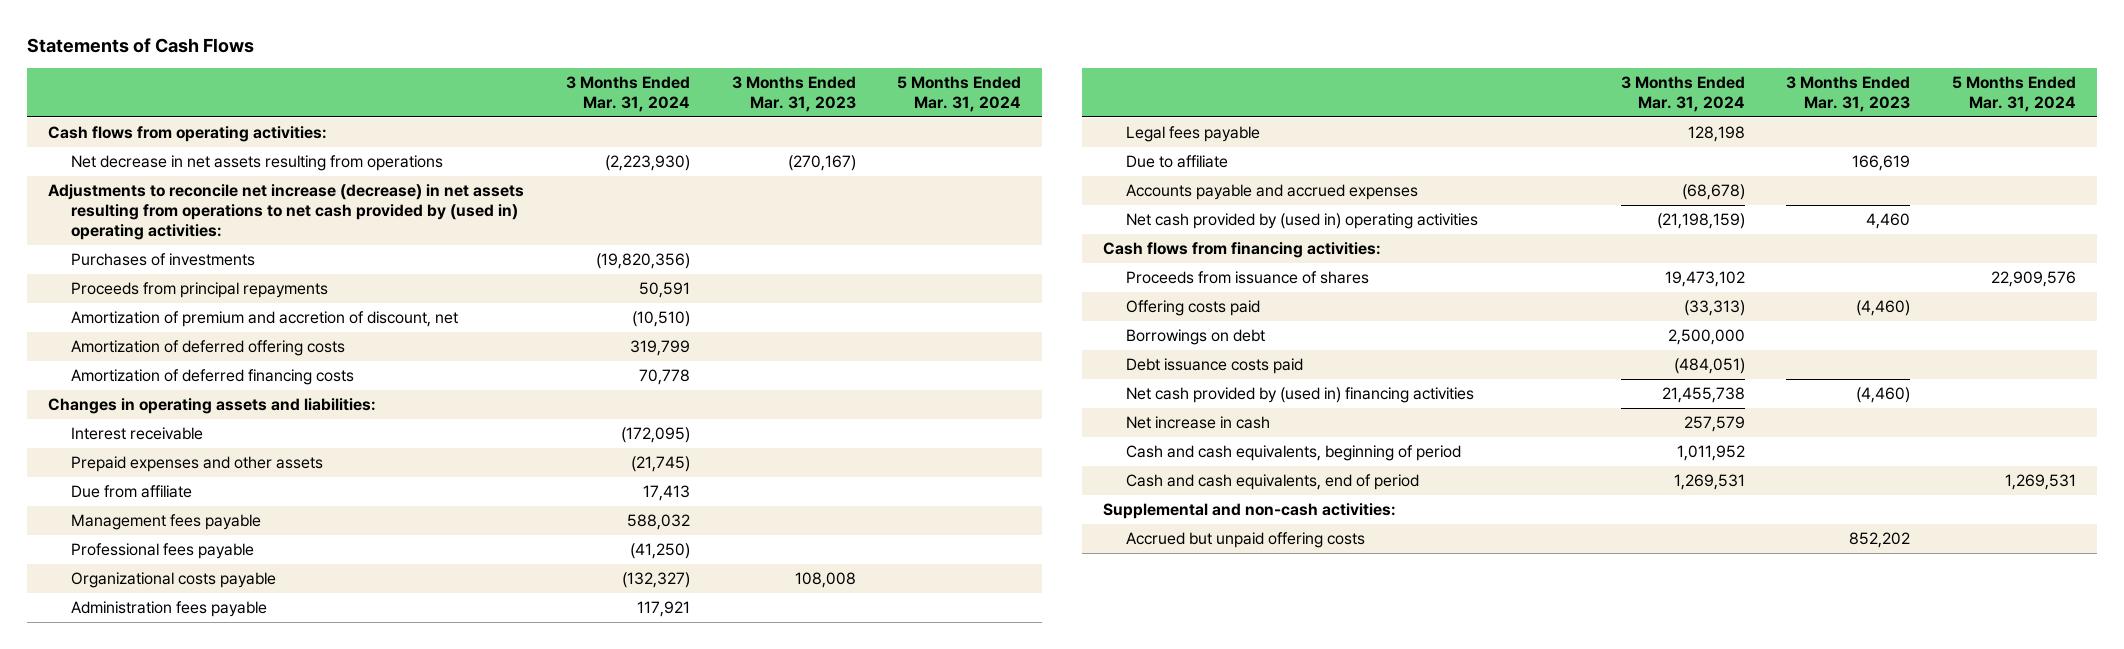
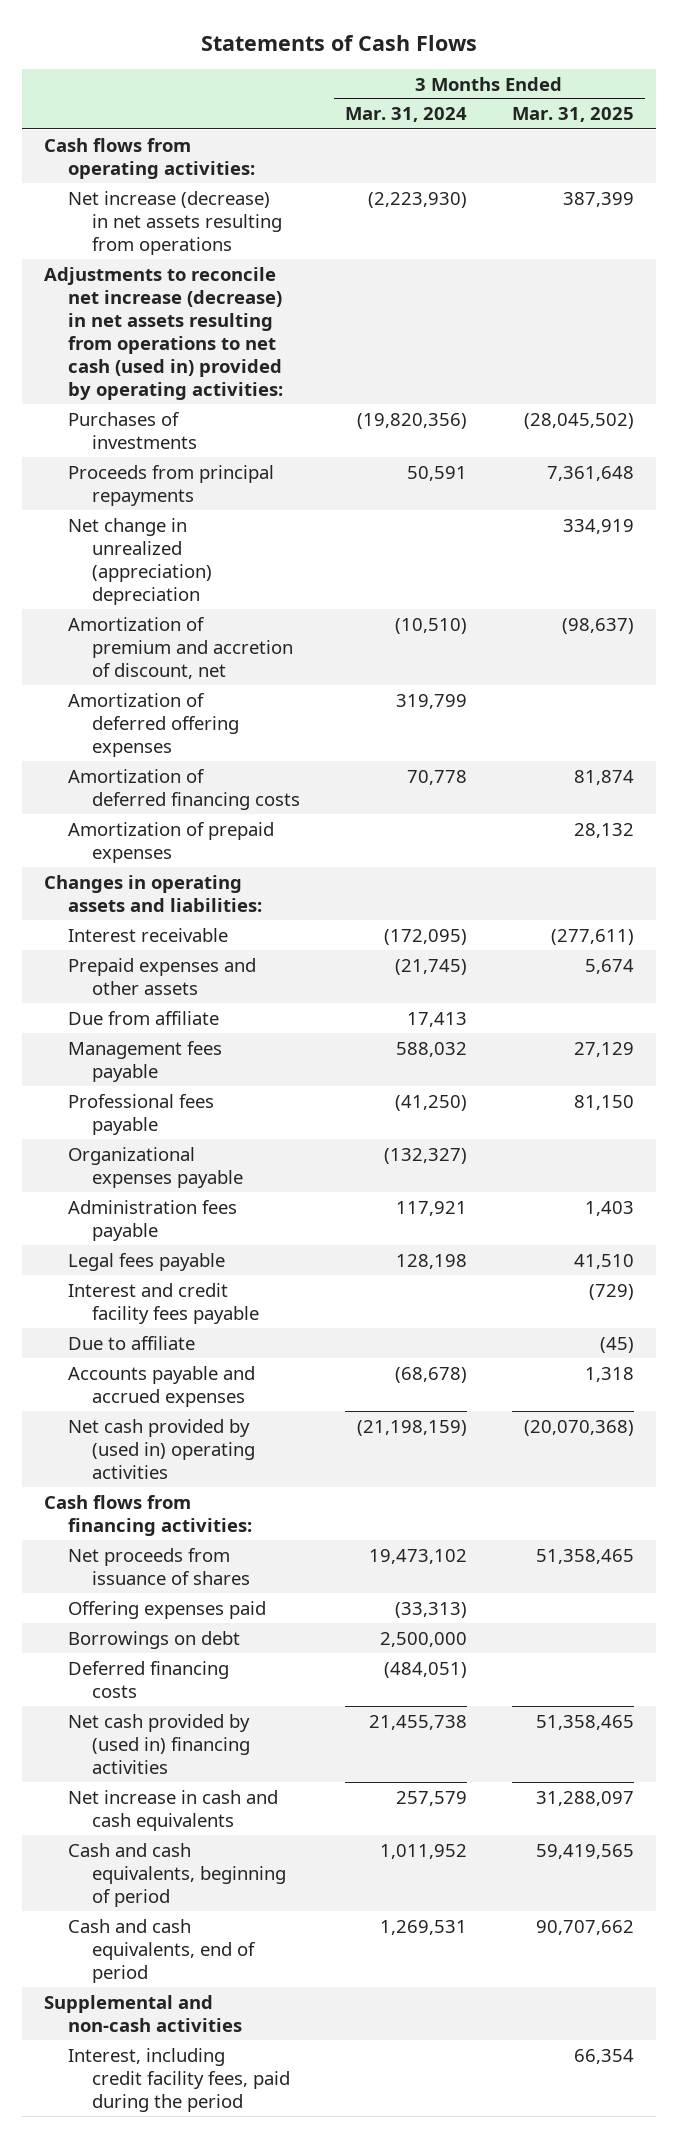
[731,76,856,113] 3 Months Ended Mar. 31, 2023 -> none
[897,76,1022,113] 5 Months Ended Mar. 31, 2024 -> none
none -> [511,107,634,123] Mar. 31, 2025
[70,155,443,172] Net decrease in net assets resulting from operations -> [68,190,282,255] Net increase (decrease) in net assets resulting from operations
[48,184,525,240] Adjustments to reconcile net increase (decrease) in net assets resulting from operations to net cash provided by (used in) operating activities: -> [44,266,284,401] Adjustments to reconcile net increase (decrease) in net assets resulting from operations to net cash (used in) provided by operating activities:
none -> [68,517,212,605] Net change in unrealized (appreciation) depreciation
[70,340,345,357] Amortization of deferred offering costs -> [68,692,239,757] Amortization of deferred offering expenses
none -> [68,821,275,863] Amortization of prepaid expenses
[70,572,276,589] Organizational costs payable -> [68,1146,243,1188] Organizational expenses payable
none -> [68,1282,259,1324] Interest and credit facility fees payable
[1125,271,1369,285] Proceeds from issuance of shares -> [68,1547,250,1585] Net proceeds from issuance of shares
[1125,300,1260,317] Offering costs paid -> [68,1600,267,1619] Offering expenses paid
[1125,358,1303,375] Debt issuance costs paid -> [68,1660,230,1698] Deferred financing costs
[1125,416,1270,430] Net increase in cash -> [68,1789,279,1831] Net increase in cash and cash equivalents
[1125,532,1365,549] Accrued but unpaid offering costs -> none
[1102,503,1396,520] Supplemental and non-cash activities: -> [44,1994,243,2032] Supplemental and non-cash activities
none -> [68,2047,290,2112] Interest, including credit facility fees, paid during the period

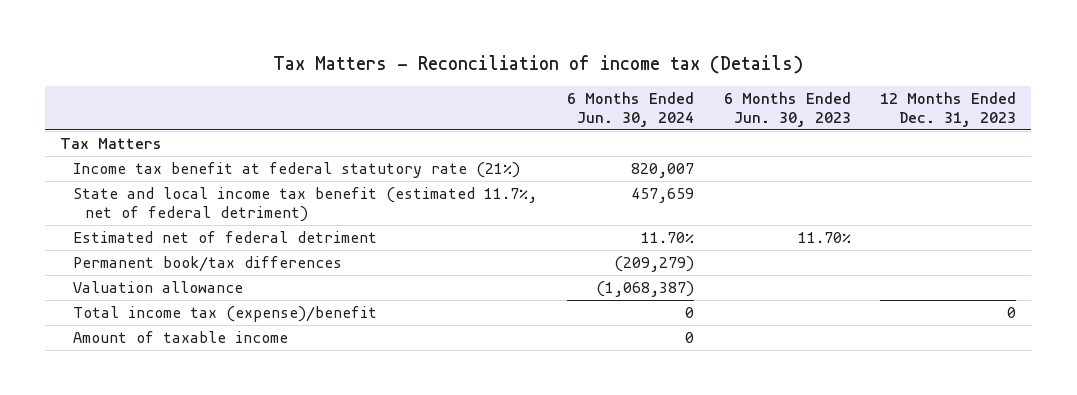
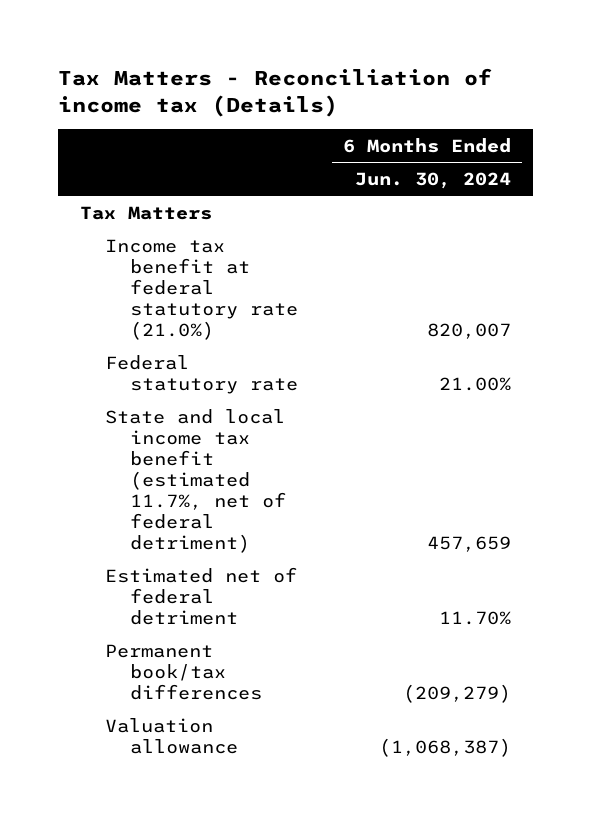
[723,92,851,127] 6 Months Ended Jun. 30, 2023 -> none
[880,92,1017,127] 12 Months Ended Dec. 31, 2023 -> none
[72,162,520,179] Income tax benefit at federal statutory rate (21%) -> [104,238,298,340] Income tax benefit at federal statutory rate (21.0%)
none -> [104,354,298,394] Federal statutory rate
[72,306,377,323] Total income tax (expense)/benefit -> none
[72,331,288,344] Amount of taxable income -> none

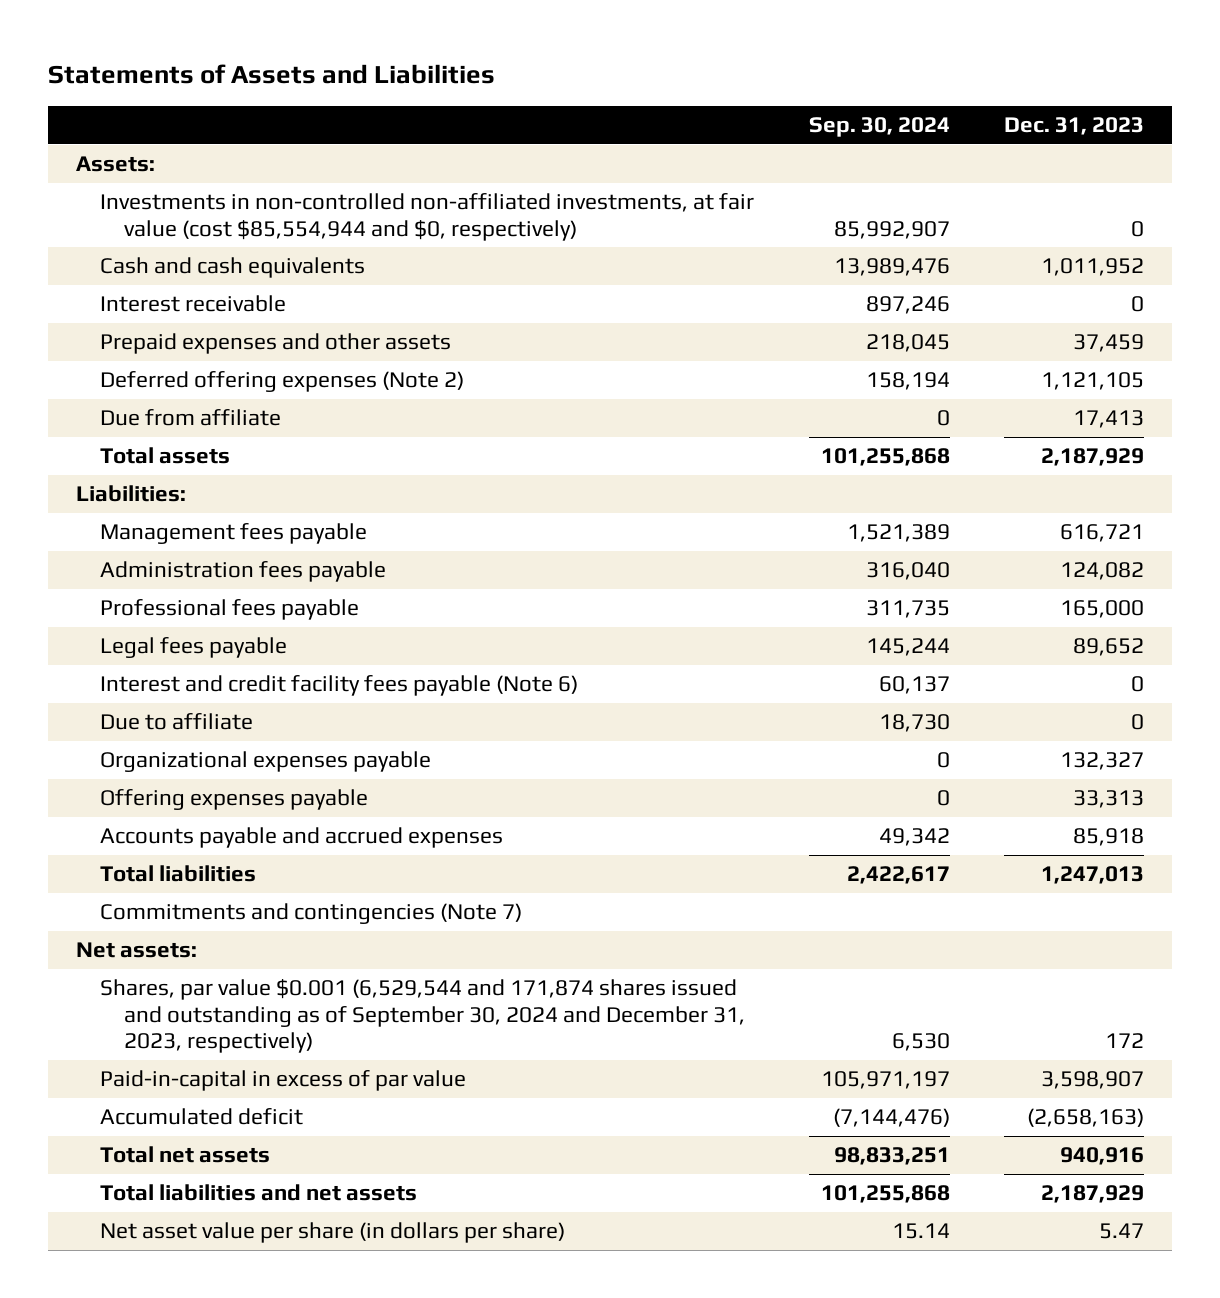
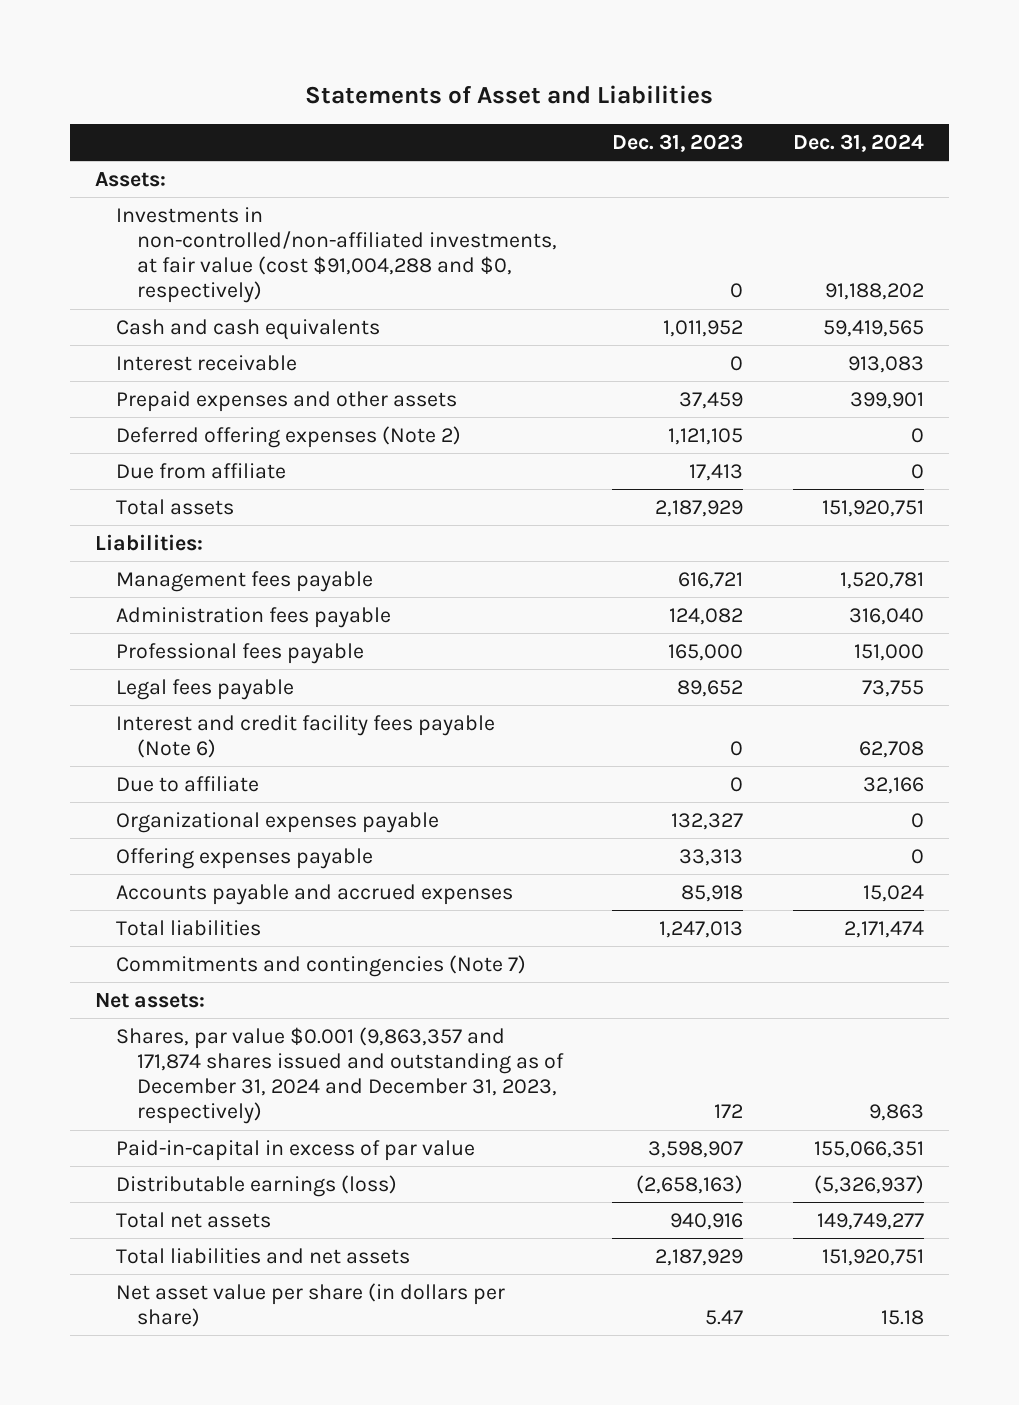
[48,64,496,85] Statements of Assets and Liabilities -> [305,84,714,104] Statements of Asset and Liabilities
[808,117,950,138] Sep. 30, 2024 -> none
none -> [792,133,924,152] Dec. 31, 2024
[99,193,754,241] Investments in non-controlled non-affiliated investments, at fair value (cost $85,554,944 and $0, respectively) -> [115,206,557,304] Investments in non-controlled/non-affiliated investments, at fair value (cost $91,004,288 and $0, respectively)
[99,979,746,1053] Shares, par value $0.001 (6,529,544 and 171,874 shares issued and outstanding as of September 30, 2024 and December 31, 2023, respectively) -> [115,1026,564,1125] Shares, par value $0.001 (9,863,357 and 171,874 shares issued and outstanding as of December 31, 2024 and December 31, 2023, respectively)
[99,1108,303,1126] Accumulated deficit -> [115,1174,397,1197] Distributable earnings (loss)

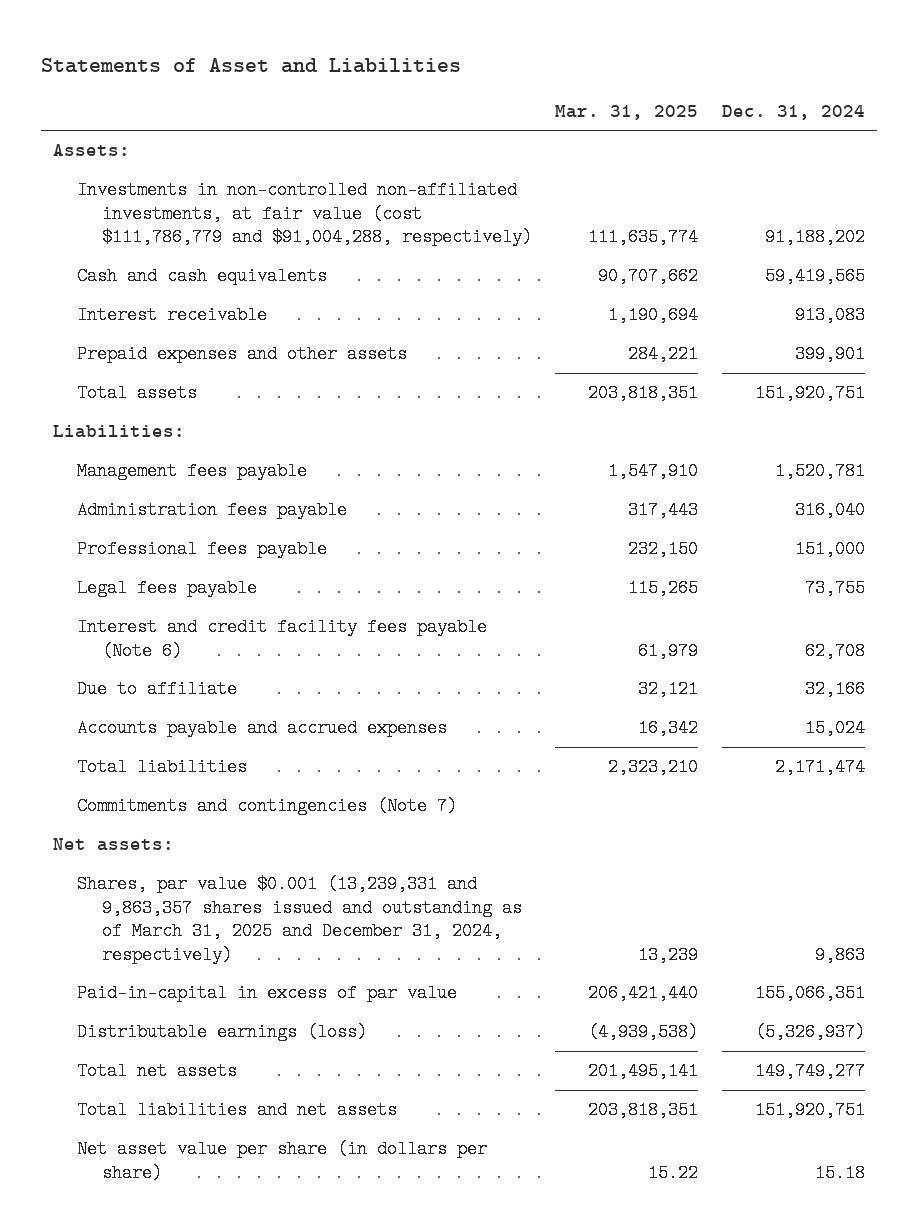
[612,133,744,152] Dec. 31, 2023 -> none
none -> [555,104,699,120] Mar. 31, 2025
[115,206,557,304] Investments in non-controlled/non-affiliated investments, at fair value (cost $91,004,288 and $0, respectively) -> [77,181,532,247] Investments in non-controlled non-affiliated investments, at fair value (cost $111,786,779 and $91,004,288, respectively)
[115,425,461,448] Deferred offering expenses (Note 2) -> none
[115,462,286,479] Due from affiliate -> none
[115,811,439,833] Organizational expenses payable -> none
[115,847,373,869] Offering expenses payable -> none
[115,1026,564,1125] Shares, par value $0.001 (9,863,357 and 171,874 shares issued and outstanding as of December 31, 2024 and December 31, 2023, respectively) -> [77,875,522,964] Shares, par value $0.001 (13,239,331 and 9,863,357 shares issued and outstanding as of March 31, 2025 and December 31, 2024, respectively)

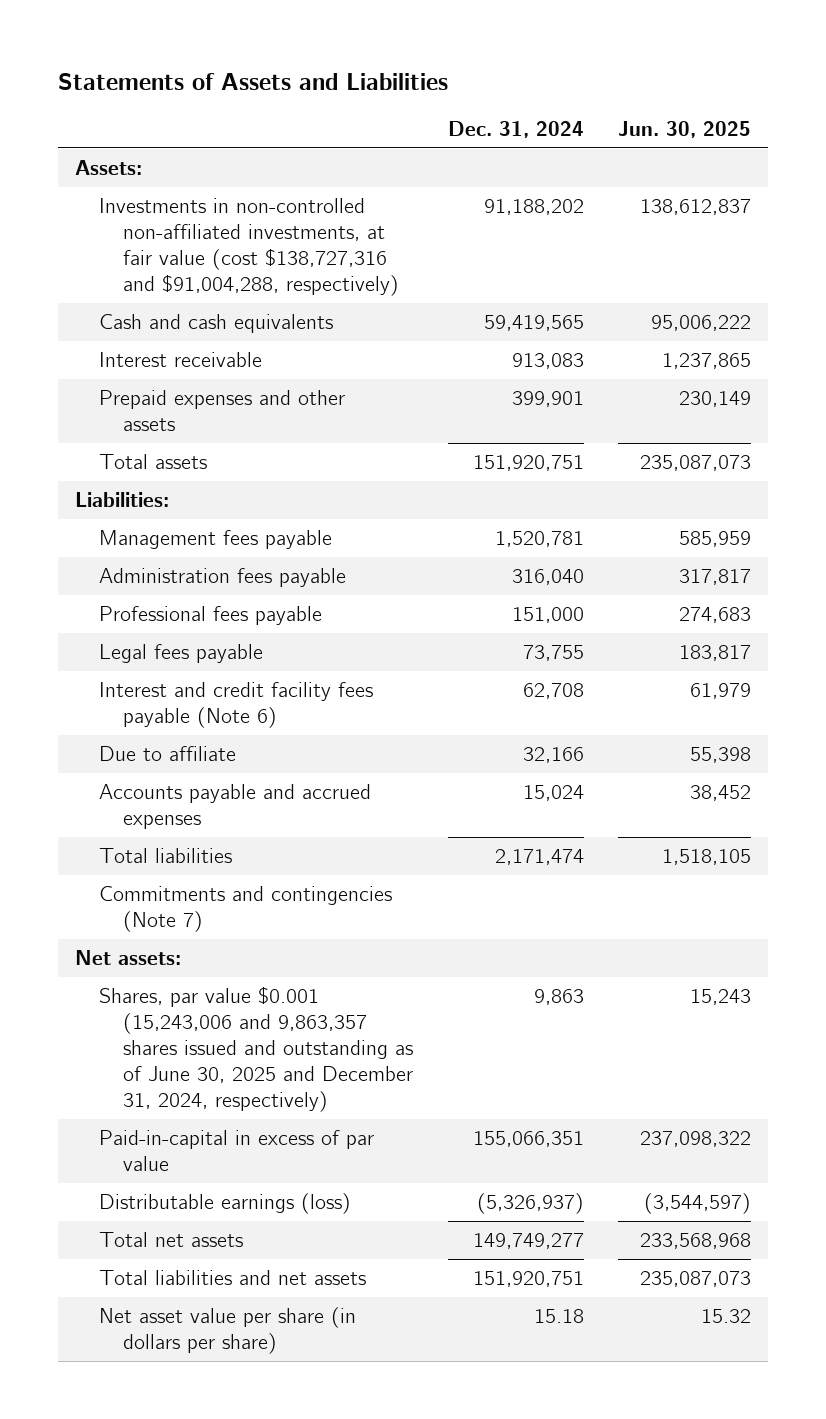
[41,57,462,73] Statements of Asset and Liabilities -> [58,72,449,90] Statements of Assets and Liabilities
[555,104,699,120] Mar. 31, 2025 -> none
none -> [617,120,751,138] Jun. 30, 2025
[77,181,532,247] Investments in non-controlled non-affiliated investments, at fair value (cost $111,786,779 and $91,004,288, respectively) -> [99,197,400,297] Investments in non-controlled non-affiliated investments, at fair value (cost $138,727,316 and $91,004,288, respectively)
[77,875,522,964] Shares, par value $0.001 (13,239,331 and 9,863,357 shares issued and outstanding as of March 31, 2025 and December 31, 2024, respectively) -> [99,985,414,1113] Shares, par value $0.001 (15,243,006 and 9,863,357 shares issued and outstanding as of June 30, 2025 and December 31, 2024, respectively)

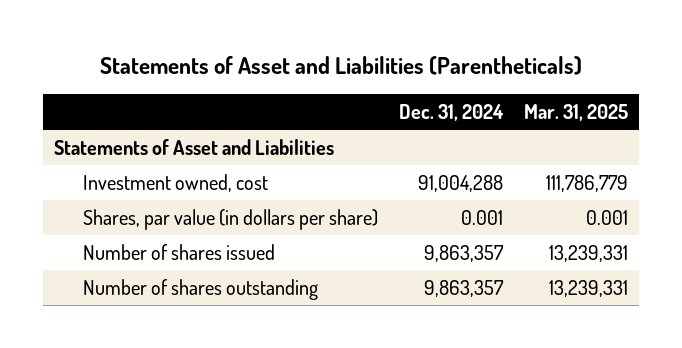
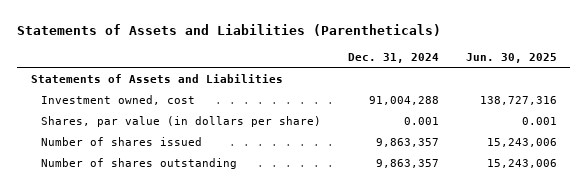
[99,56,582,76] Statements of Asset and Liabilities (Parentheticals) -> [17,23,442,36] Statements of Assets and Liabilities (Parentheticals)
[524,104,629,122] Mar. 31, 2025 -> none
none -> [465,52,557,63] Jun. 30, 2025
[53,138,334,155] Statements of Asset and Liabilities -> [30,73,283,83] Statements of Assets and Liabilities

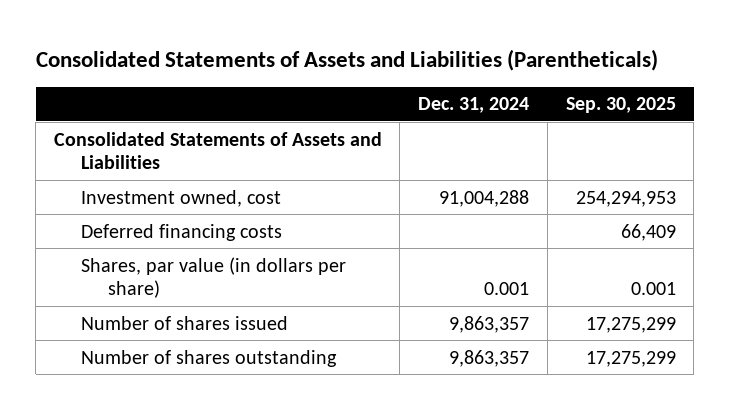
[17,23,442,36] Statements of Assets and Liabilities (Parentheticals) -> [35,48,658,71] Consolidated Statements of Assets and Liabilities (Parentheticals)
[465,52,557,63] Jun. 30, 2025 -> none
none -> [565,97,676,114] Sep. 30, 2025
[30,73,283,83] Statements of Assets and Liabilities -> [53,131,382,170] Consolidated Statements of Assets and Liabilities
none -> [80,223,282,241] Deferred financing costs

